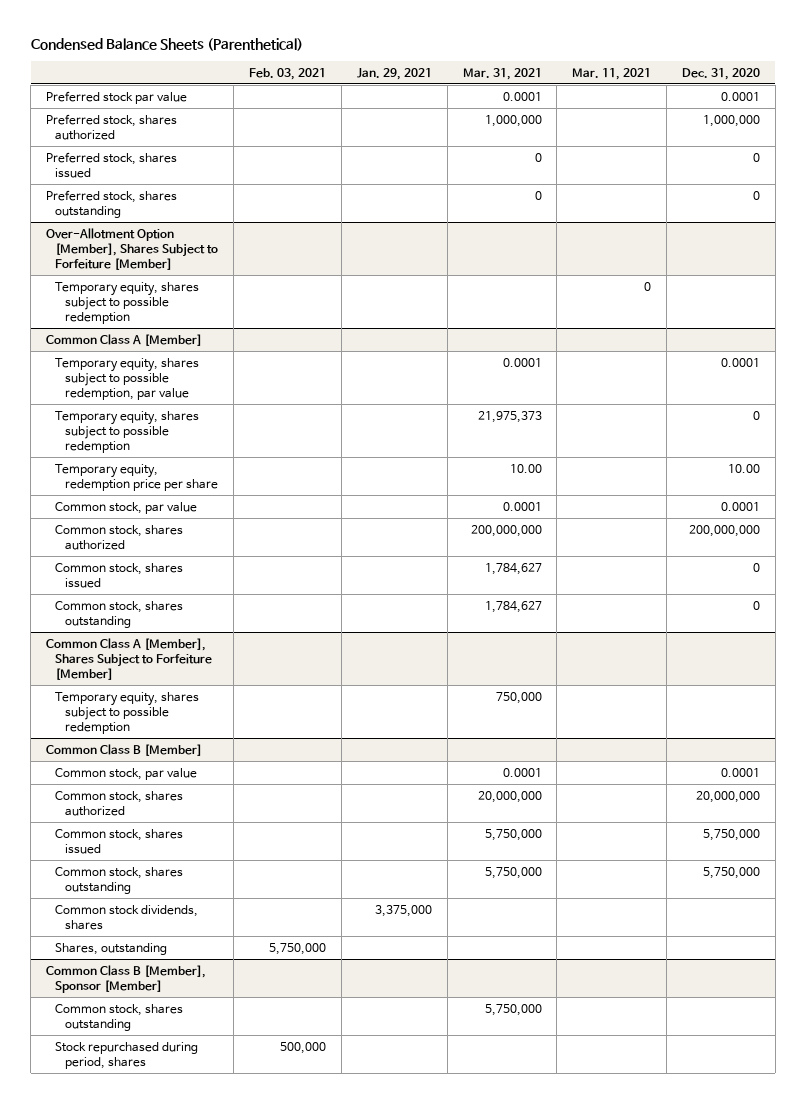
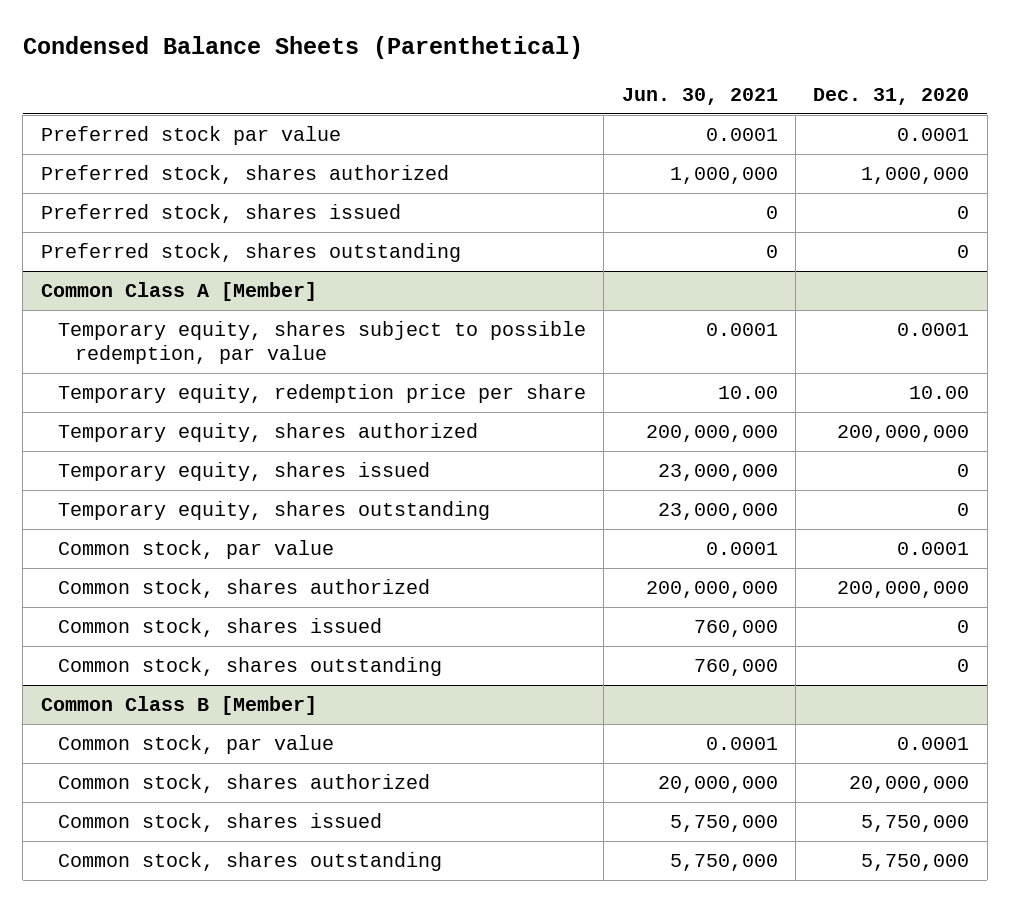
[249,67,327,80] Feb. 03, 2021 -> none
[356,67,432,80] Jan. 29, 2021 -> none
[462,67,542,80] Mar. 31, 2021 -> none
[572,67,652,80] Mar. 11, 2021 -> none
none -> [621,87,778,105] Jun. 30, 2021
[45,227,219,271] Over-Allotment Option [Member], Shares Subject to Forfeiture [Member] -> none
[55,281,200,325] Temporary equity, shares subject to possible redemption -> none
[55,410,200,454] Temporary equity, shares subject to possible redemption -> none
none -> [57,423,478,443] Temporary equity, shares authorized
none -> [57,462,430,482] Temporary equity, shares issued
none -> [57,501,490,521] Temporary equity, shares outstanding
[45,637,213,681] Common Class A [Member], Shares Subject to Forfeiture [Member] -> none
[55,691,200,735] Temporary equity, shares subject to possible redemption -> none
[55,904,199,931] Common stock dividends, shares -> none
[55,942,168,955] Shares, outstanding -> none
[45,964,206,994] Common Class B [Member], Sponsor [Member] -> none
[55,1003,184,1032] Common stock, shares outstanding -> none
[55,1041,199,1070] Stock repurchased during period, shares -> none

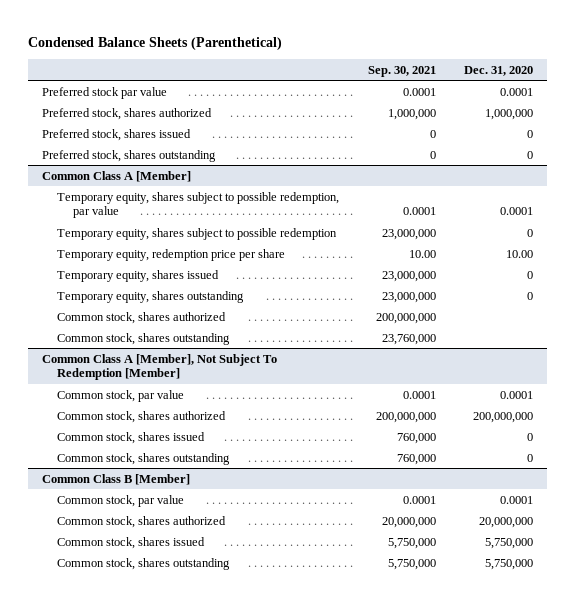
[621,87,778,105] Jun. 30, 2021 -> none
none -> [367,65,436,77] Sep. 30, 2021
none -> [57,227,338,240] Temporary equity, shares subject to possible redemption
[57,423,478,443] Temporary equity, shares authorized -> none
none -> [57,311,227,324] Common stock, shares authorized
none -> [57,332,231,345] Common stock, shares outstanding
none -> [41,353,277,380] Common Class A [Member], Not Subject To Redemption [Member]

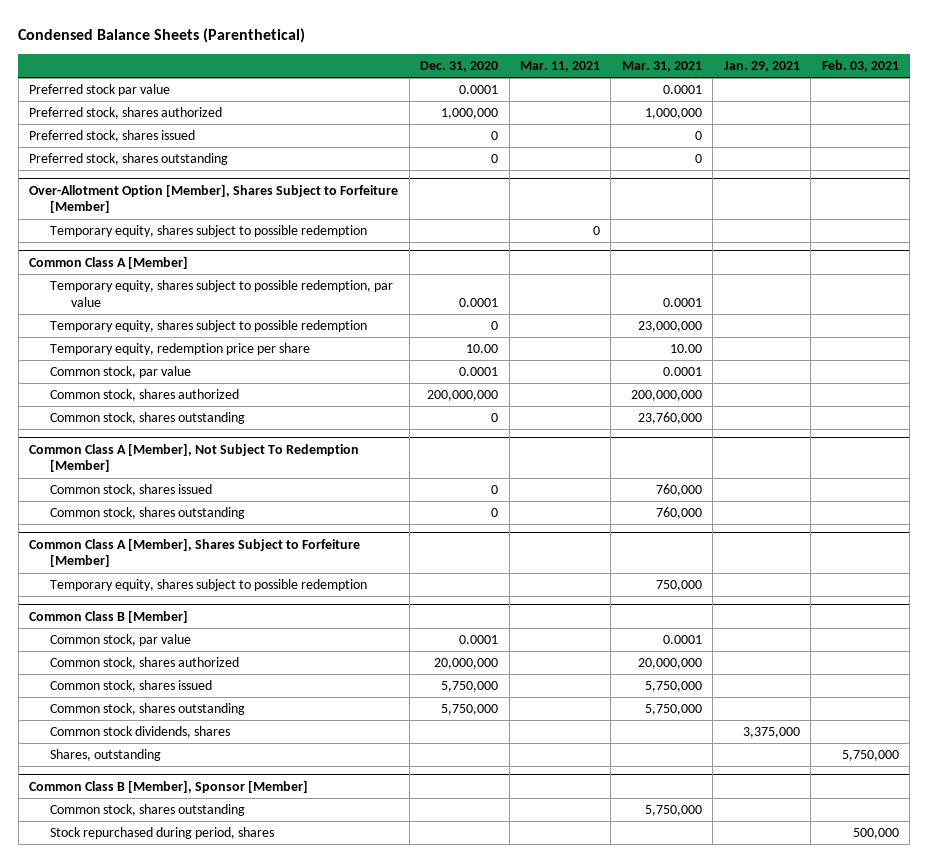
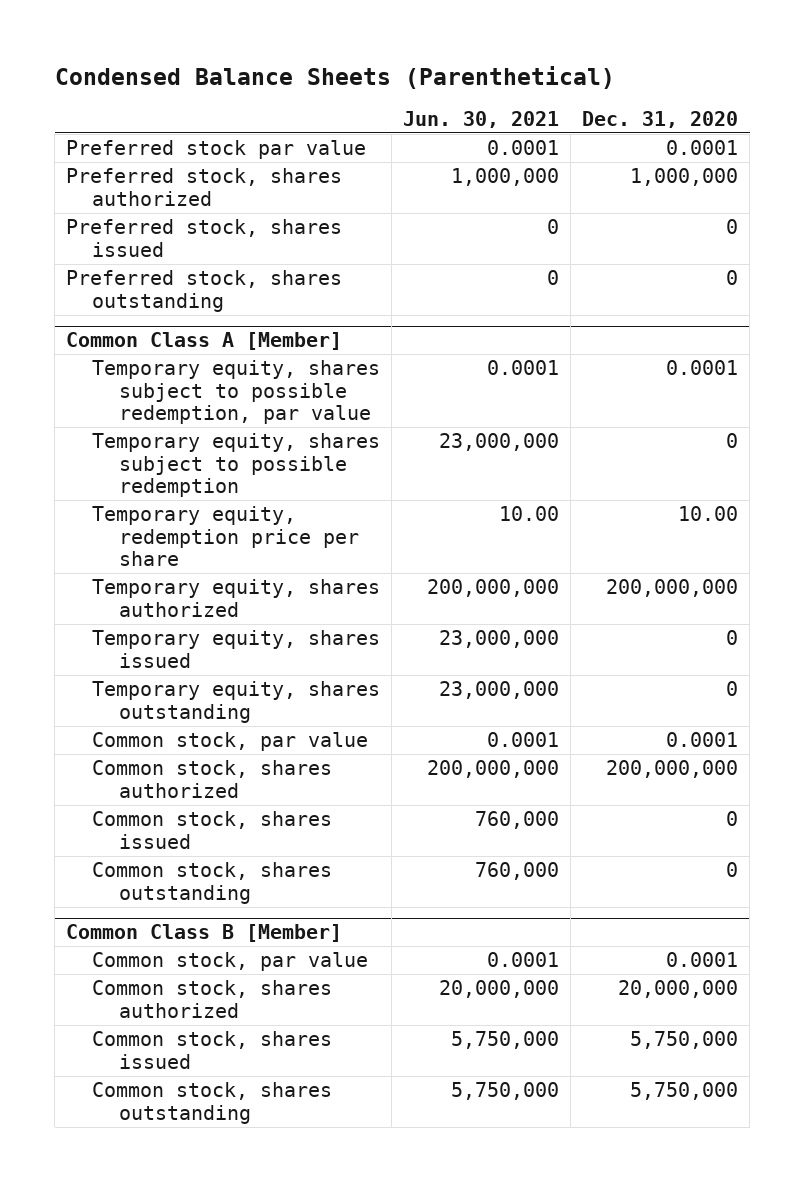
[520,61,601,73] Mar. 11, 2021 -> none
[621,61,702,73] Mar. 31, 2021 -> none
[723,61,800,73] Jan. 29, 2021 -> none
[821,60,899,73] Feb. 03, 2021 -> none
none -> [403,111,560,129] Jun. 30, 2021
[29,183,399,214] Over-Allotment Option [Member], Shares Subject to Forfeiture [Member] -> none
[50,225,368,238] Temporary equity, shares subject to possible redemption -> none
none -> [92,579,381,617] Temporary equity, shares authorized
none -> [92,630,381,668] Temporary equity, shares issued
none -> [92,681,381,723] Temporary equity, shares outstanding
[50,412,246,425] Common stock, shares outstanding -> none
[29,442,360,473] Common Class A [Member], Not Subject To Redemption [Member] -> none
[29,537,361,568] Common Class A [Member], Shares Subject to Forfeiture [Member] -> none
[50,579,368,592] Temporary equity, shares subject to possible redemption -> none
[50,726,231,739] Common stock dividends, shares -> none
[50,749,162,762] Shares, outstanding -> none
[29,779,309,793] Common Class B [Member], Sponsor [Member] -> none
[50,804,246,817] Common stock, shares outstanding -> none
[50,827,275,840] Stock repurchased during period, shares -> none

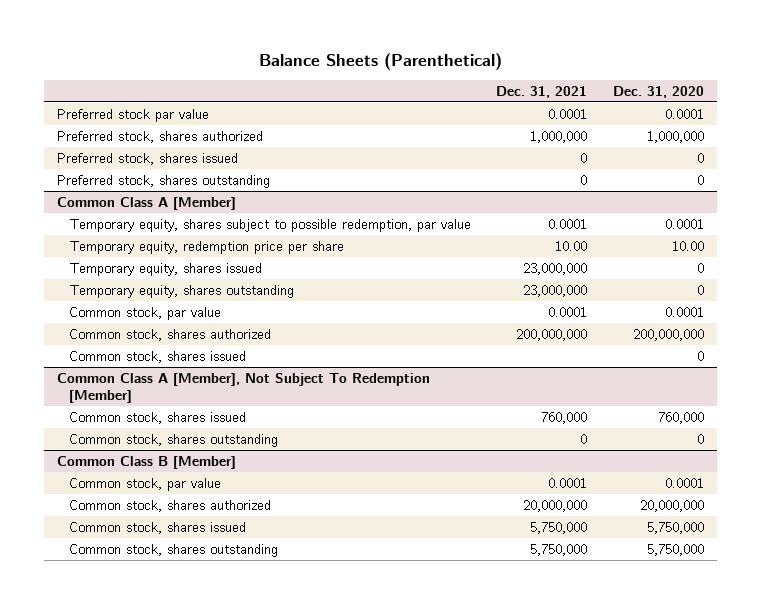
[54,66,615,90] Condensed Balance Sheets (Parenthetical) -> [258,52,502,70] Balance Sheets (Parenthetical)
[403,111,560,129] Jun. 30, 2021 -> none
none -> [496,85,588,98] Dec. 31, 2021
[92,433,381,498] Temporary equity, shares subject to possible redemption -> none
[92,579,381,617] Temporary equity, shares authorized -> none
none -> [56,372,430,403] Common Class A [Member], Not Subject To Redemption [Member]
none -> [68,411,246,424] Common stock, shares issued

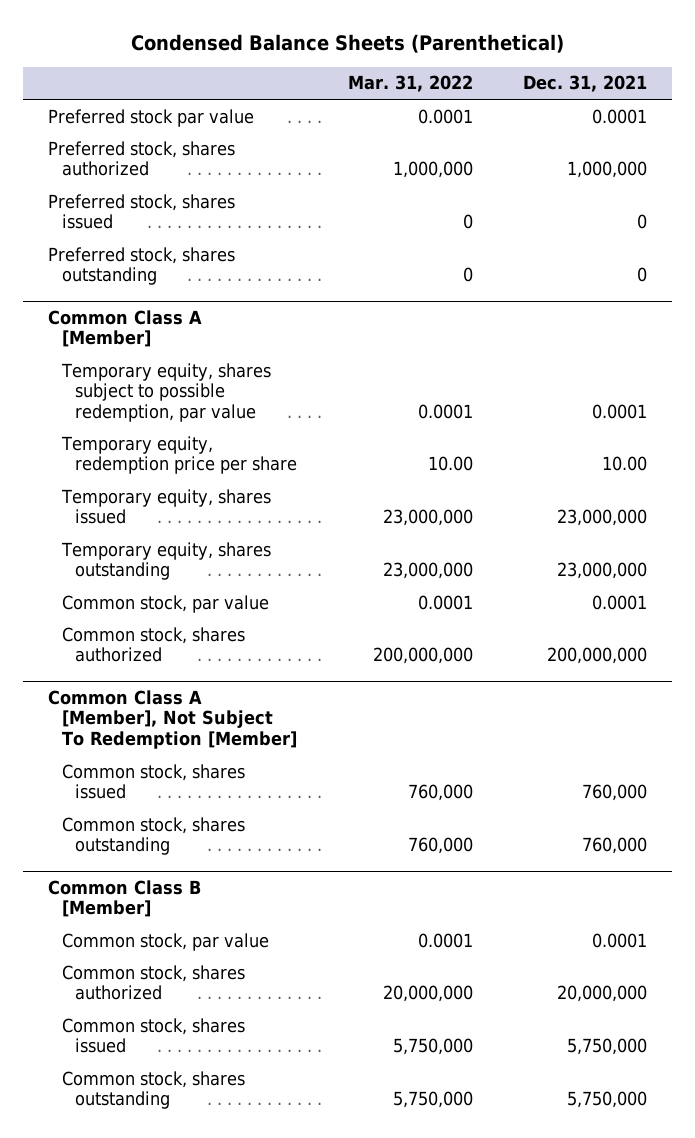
[258,52,502,70] Balance Sheets (Parenthetical) -> [130,33,564,53] Condensed Balance Sheets (Parenthetical)
[613,85,705,98] Dec. 31, 2020 -> none
none -> [347,75,473,93] Mar. 31, 2022
[68,350,246,363] Common stock, shares issued -> none
[580,433,588,444] 0 -> [582,837,648,855] 760,000

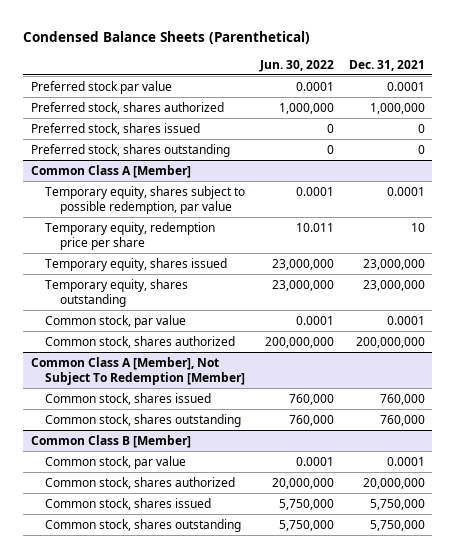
[347,75,473,93] Mar. 31, 2022 -> none
none -> [259,59,335,72] Jun. 30, 2022
[602,456,648,472] 10.00 -> [410,222,425,232] 10

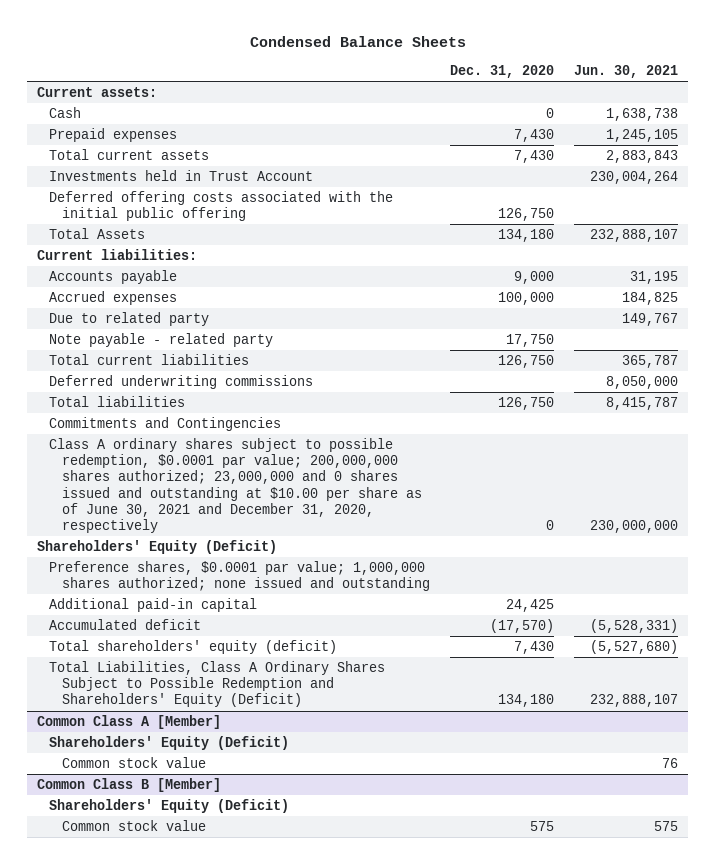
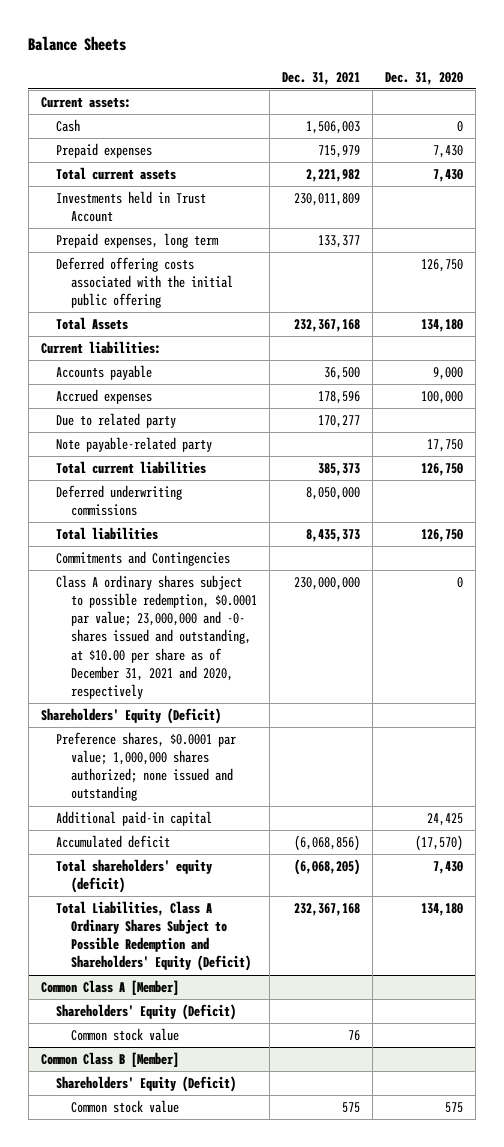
[249,36,466,48] Condensed Balance Sheets -> [28,36,127,52] Balance Sheets
[574,65,679,79] Jun. 30, 2021 -> none
none -> [282,71,361,85] Dec. 31, 2021
none -> [55,233,219,249] Prepaid expenses, long term
[49,332,274,347] Note payable - related party -> [55,437,212,453] Note payable-related party
[49,437,423,534] Class A ordinary shares subject to possible redemption, $0.0001 par value; 200,000,000 shares authorized; 23,000,000 and 0 shares issued and outstanding at $10.00 per share as of June 30, 2021 and December 31, 2020, respectively -> [55,575,258,699] Class A ordinary shares subject to possible redemption, $0.0001 par value; 23,000,000 and -0- shares issued and outstanding, at $10.00 per share as of December 31, 2021 and 2020, respectively

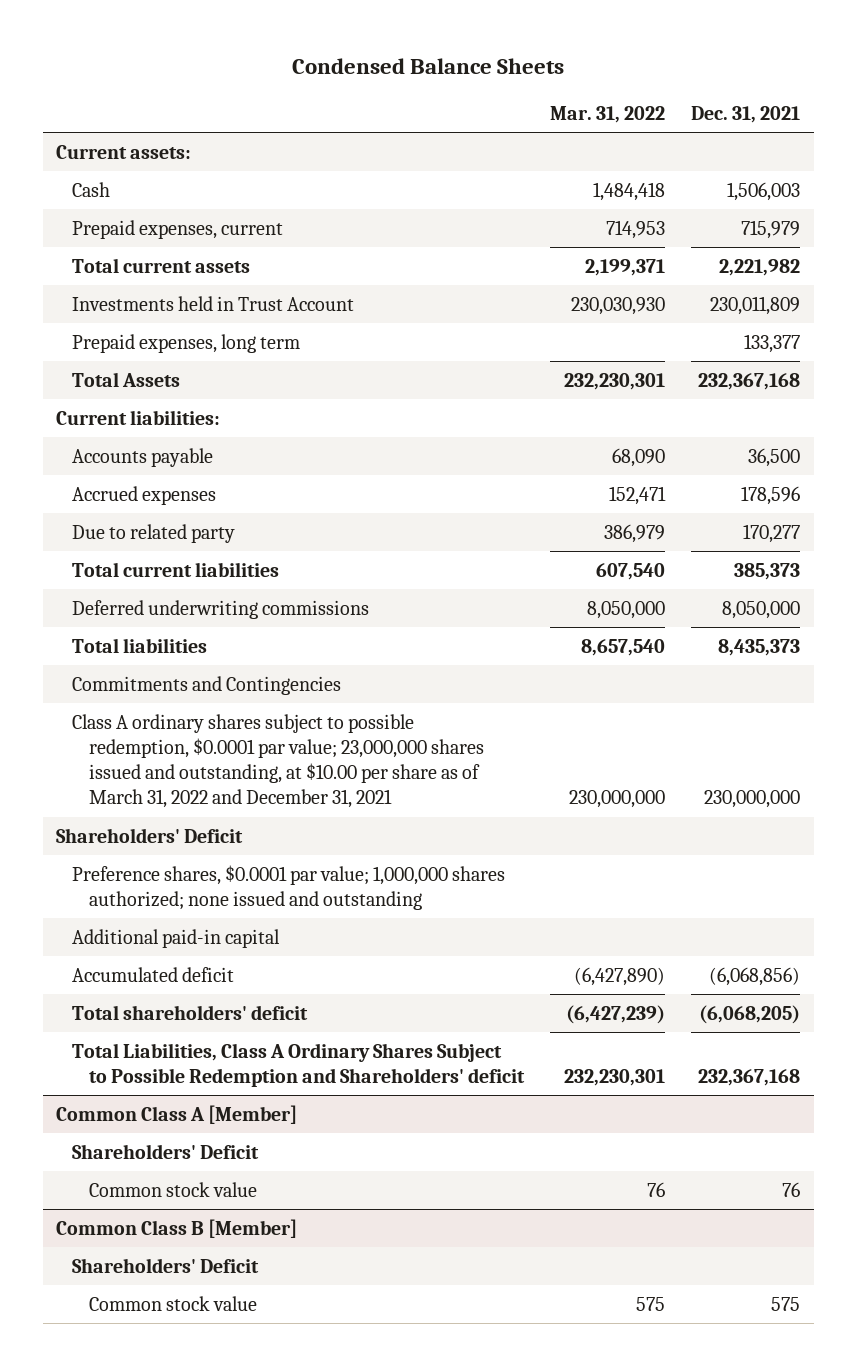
[28,36,127,52] Balance Sheets -> [292,58,565,75] Condensed Balance Sheets
[385,71,464,85] Dec. 31, 2020 -> none
none -> [550,106,666,124] Mar. 31, 2022
[55,143,152,159] Prepaid expenses -> [72,219,284,239] Prepaid expenses, current
[55,257,234,309] Deferred offering costs associated with the initial public offering -> none
[55,437,212,453] Note payable-related party -> none
[55,575,258,699] Class A ordinary shares subject to possible redemption, $0.0001 par value; 23,000,000 and -0- shares issued and outstanding, at $10.00 per share as of December 31, 2021 and 2020, respectively -> [72,713,485,809] Class A ordinary shares subject to possible redemption, $0.0001 par value; 23,000,000 shares issued and outstanding, at $10.00 per share as of March 31, 2022 and December 31, 2021
[40,708,221,725] Shareholders' Equity (Deficit) -> [55,827,243,843] Shareholders' Deficit
[55,859,212,894] Total shareholders' equity (deficit) -> [72,1004,309,1020] Total shareholders' deficit
[55,901,252,972] Total Liabilities, Class A Ordinary Shares Subject to Possible Redemption and Shareholders' Equity (Deficit) -> [72,1042,526,1088] Total Liabilities, Class A Ordinary Shares Subject to Possible Redemption and Shareholders' deficit
[55,1004,236,1021] Shareholders' Equity (Deficit) -> [72,1143,260,1159] Shareholders' Deficit
[55,1076,236,1093] Shareholders' Equity (Deficit) -> [72,1257,260,1273] Shareholders' Deficit

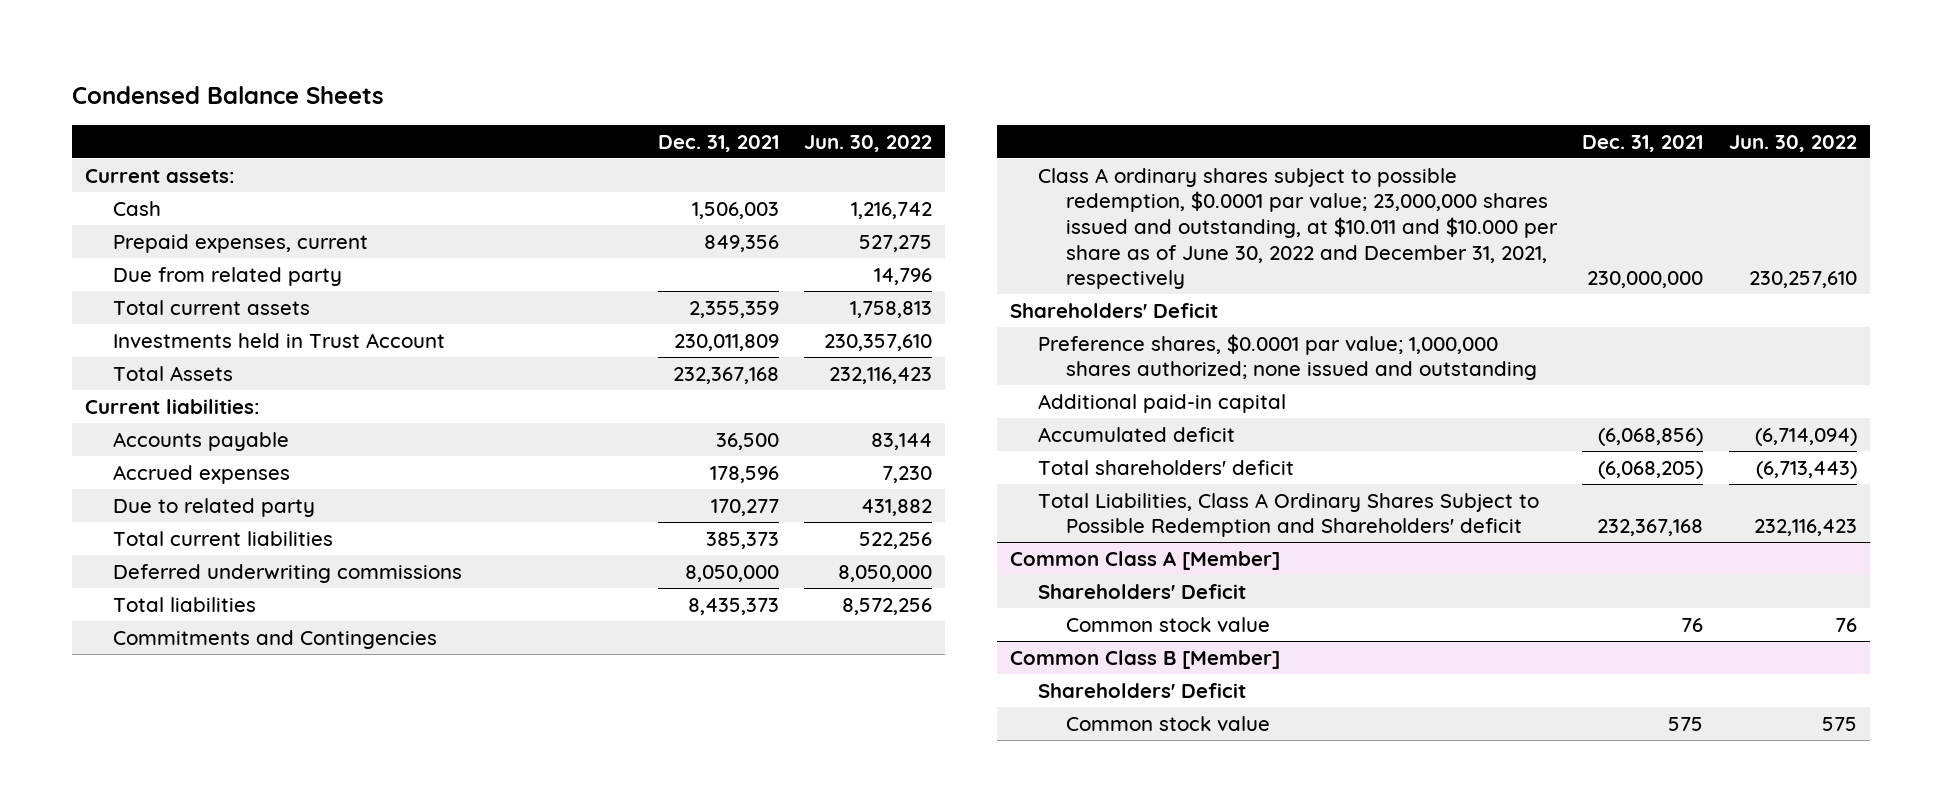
[550,106,666,124] Mar. 31, 2022 -> none
none -> [804,134,933,152] Jun. 30, 2022
[741,219,801,239] 715,979 -> [703,234,779,252] 849,356
none -> [112,266,342,286] Due from related party
[719,258,801,276] 2,221,982 -> [688,300,779,318] 2,355,359
[72,333,301,353] Prepaid expenses, long term -> none
[72,713,485,809] Class A ordinary shares subject to possible redemption, $0.0001 par value; 23,000,000 shares issued and outstanding, at $10.00 per share as of March 31, 2022 and December 31, 2021 -> [1037,167,1558,290] Class A ordinary shares subject to possible redemption, $0.0001 par value; 23,000,000 shares issued and outstanding, at $10.011 and $10.000 per share as of June 30, 2022 and December 31, 2021, respectively

